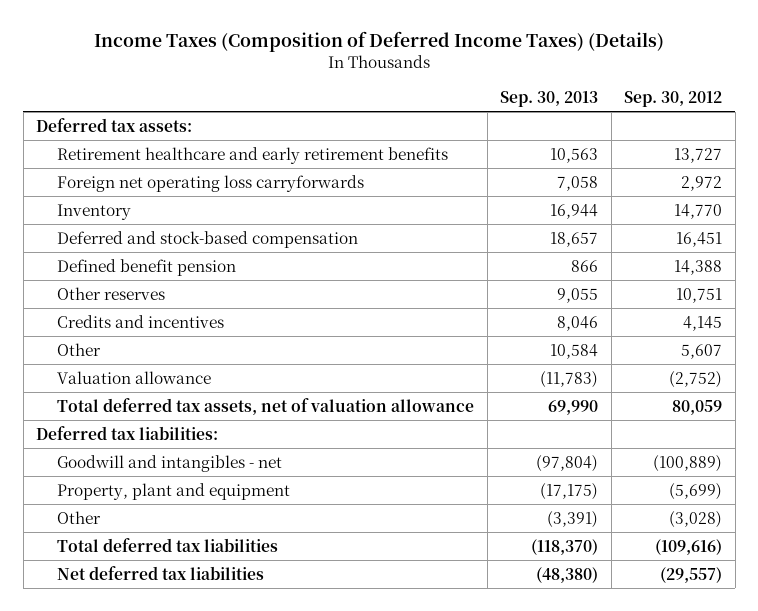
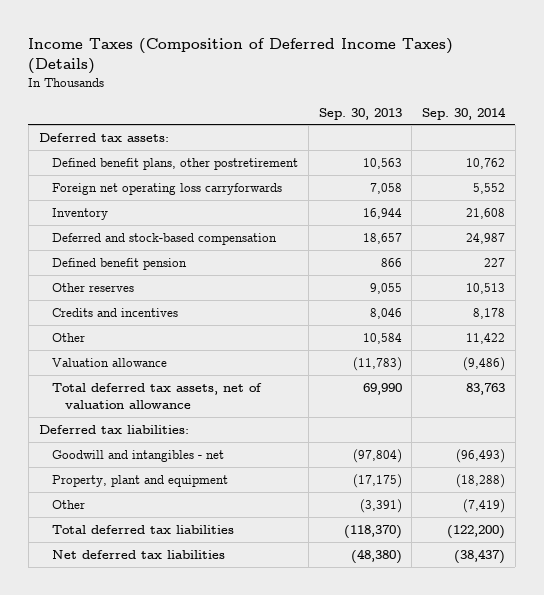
[624,90,723,107] Sep. 30, 2012 -> none
none -> [422,106,507,120] Sep. 30, 2014
[56,146,448,164] Retirement healthcare and early retirement benefits -> [51,157,298,170] Defined benefit plans, other postretirement

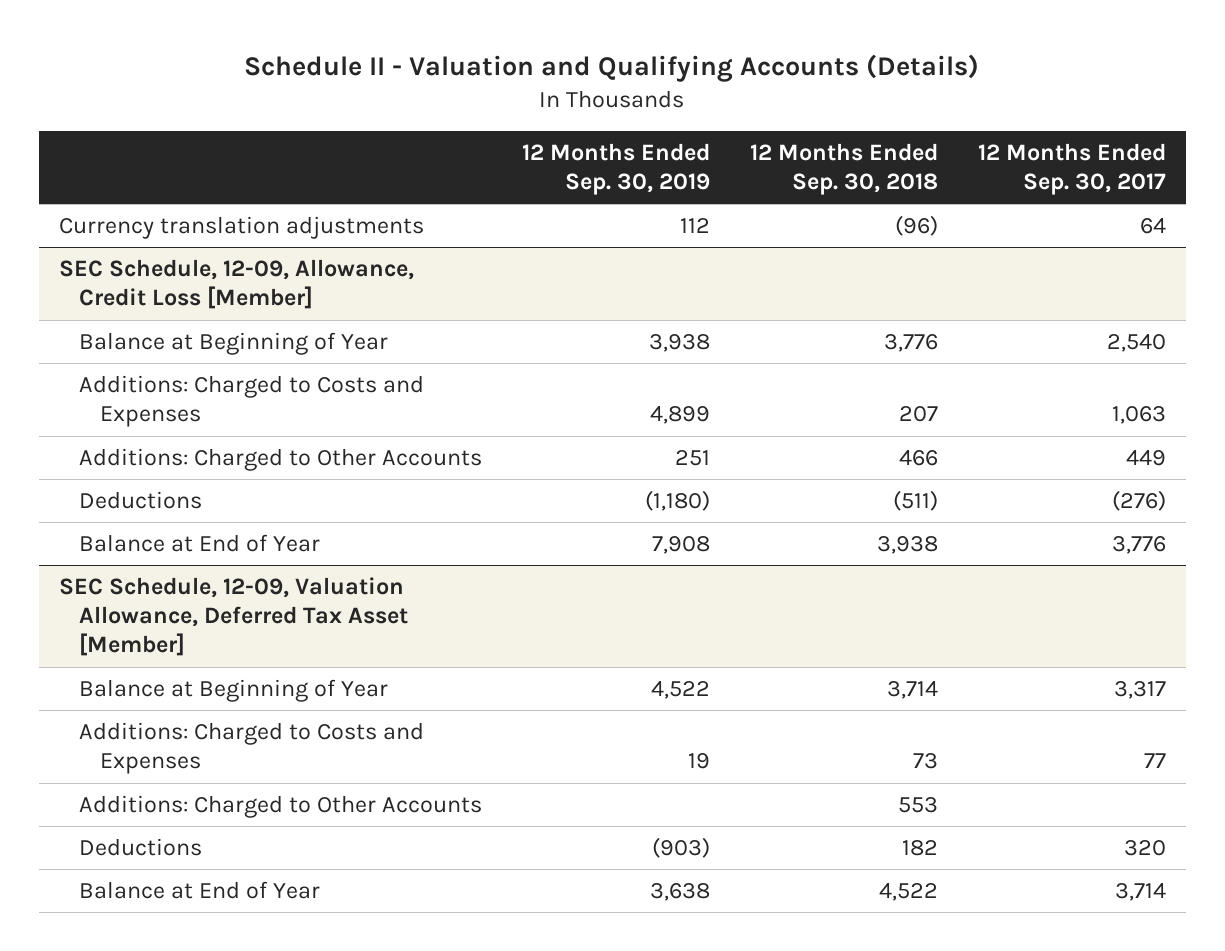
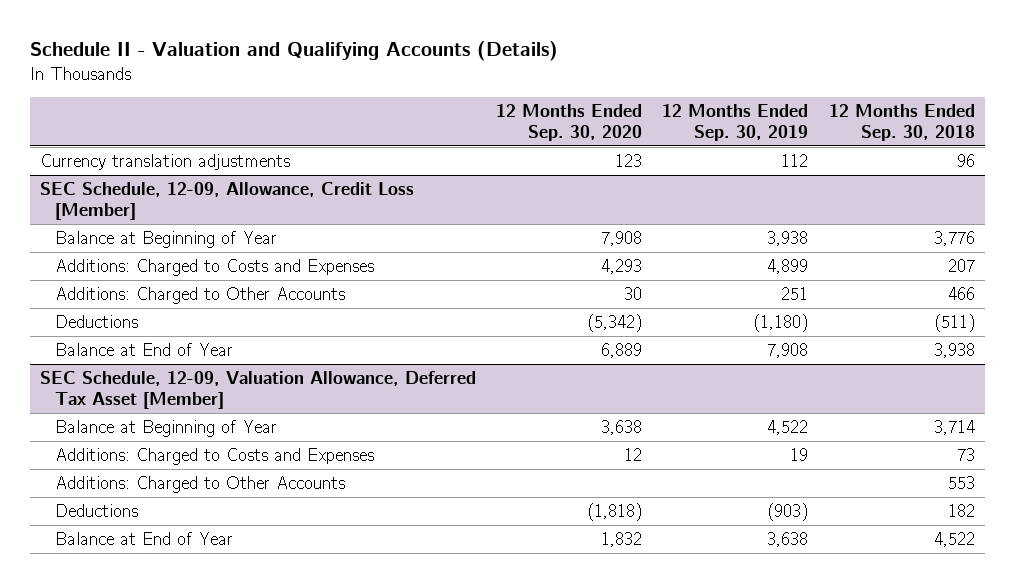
[978,143,1167,196] 12 Months Ended Sep. 30, 2017 -> none
none -> [495,104,642,141] 12 Months Ended Sep. 30, 2020
[895,215,939,237] (96) -> [956,153,975,167] 96

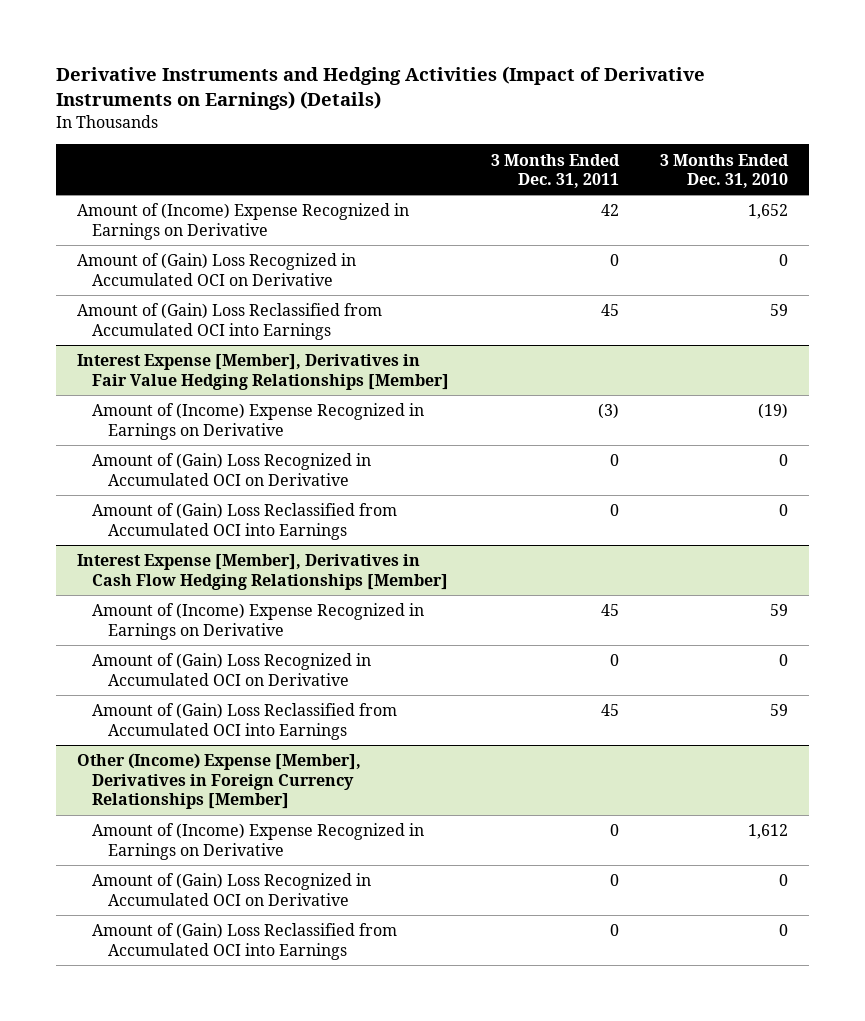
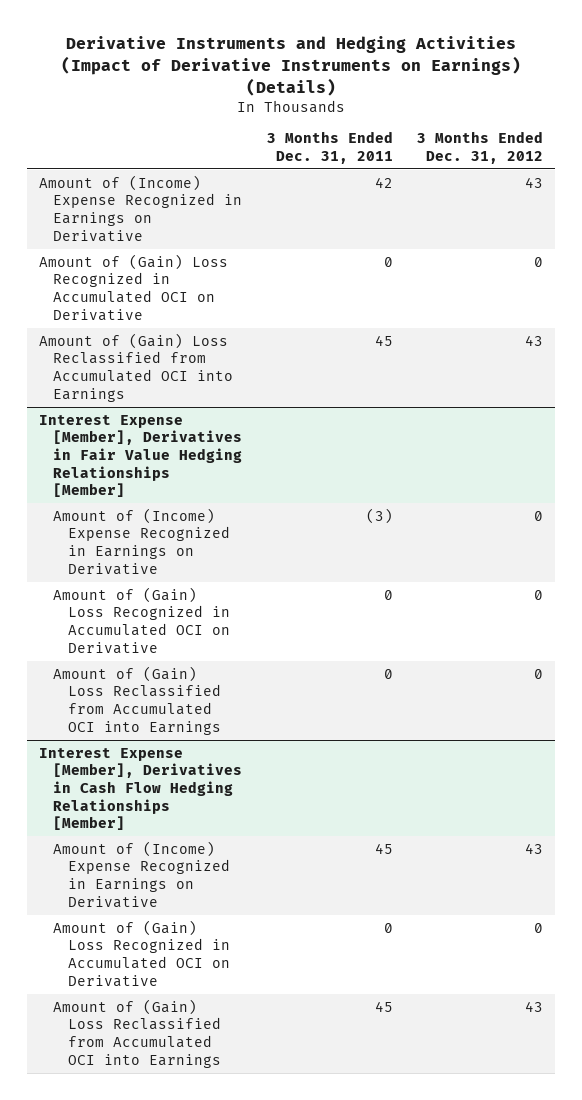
[660,153,790,188] 3 Months Ended Dec. 31, 2010 -> none
none -> [416,131,543,165] 3 Months Ended Dec. 31, 2012
[76,753,361,809] Other (Income) Expense [Member], Derivatives in Foreign Currency Relationships [Member] -> none
[92,823,425,860] Amount of (Income) Expense Recognized in Earnings on Derivative -> none
[92,873,372,906] Amount of (Gain) Loss Recognized in Accumulated OCI on Derivative -> none
[92,923,398,960] Amount of (Gain) Loss Reclassified from Accumulated OCI into Earnings -> none

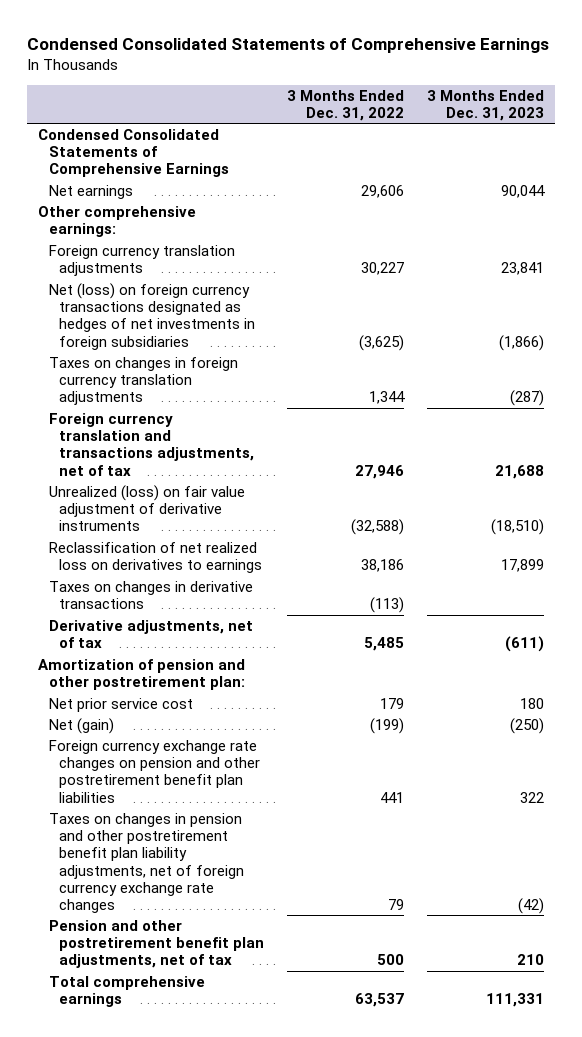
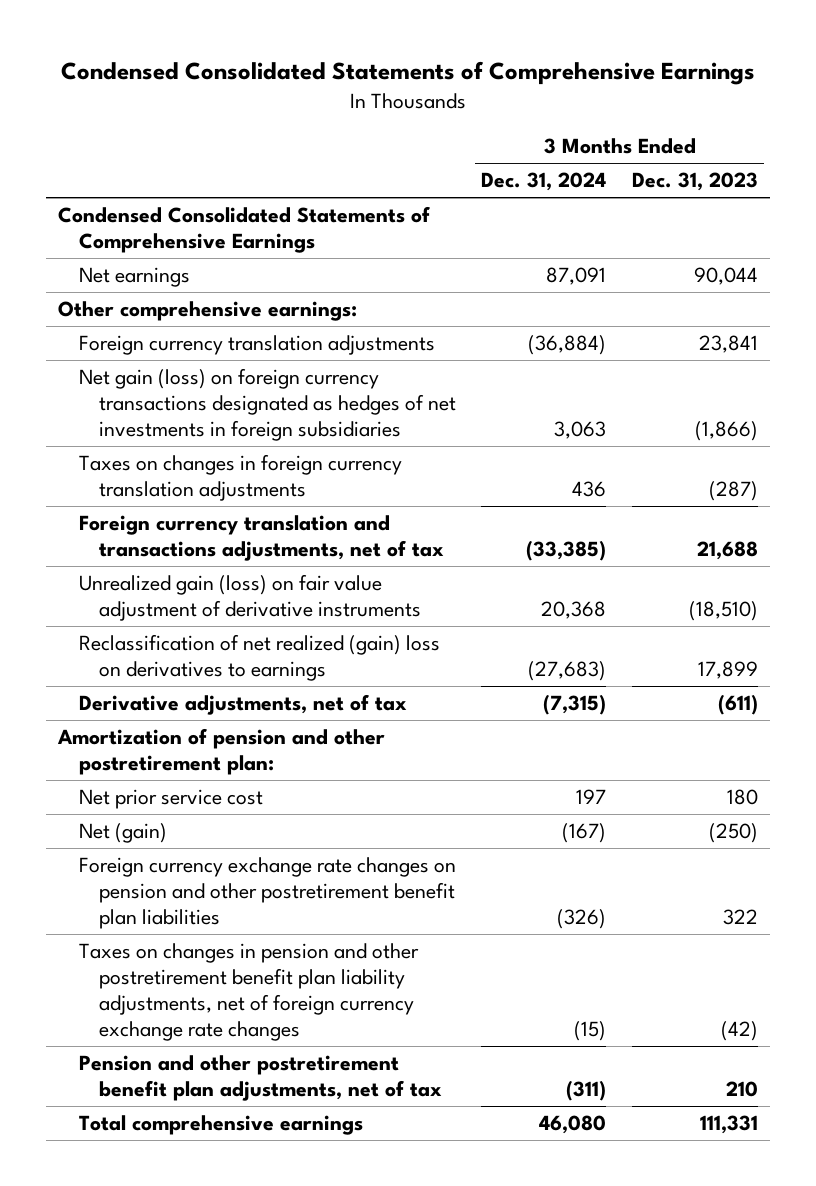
[287,89,405,121] 3 Months Ended Dec. 31, 2022 -> none
none -> [481,172,607,192] Dec. 31, 2024
[48,283,256,350] Net (loss) on foreign currency transactions designated as hedges of net investments in foreign subsidiaries -> [78,368,457,442] Net gain (loss) on foreign currency transactions designated as hedges of net investments in foreign subsidiaries
[48,581,253,610] Taxes on changes in derivative transactions -> none
[48,485,245,532] Unrealized (loss) on fair value adjustment of derivative instruments -> [78,574,422,622] Unrealized gain (loss) on fair value adjustment of derivative instruments
[48,542,263,574] Reclassification of net realized loss on derivatives to earnings -> [78,634,440,682] Reclassification of net realized (gain) loss on derivatives to earnings

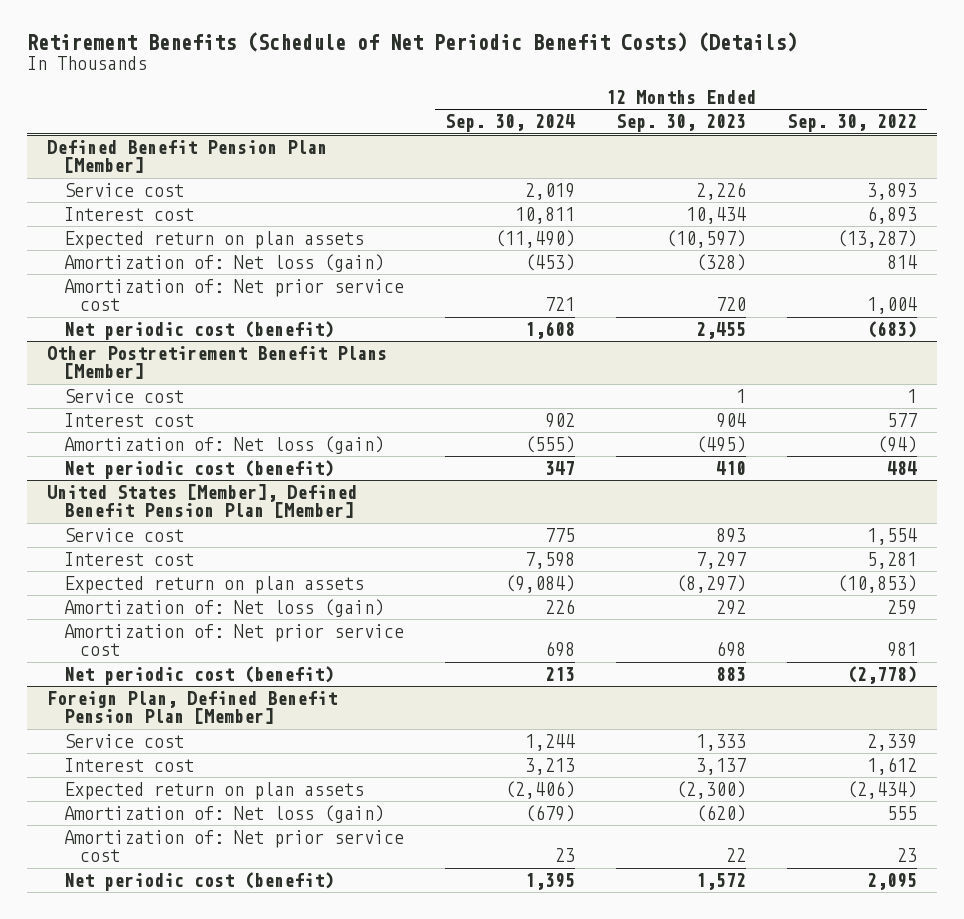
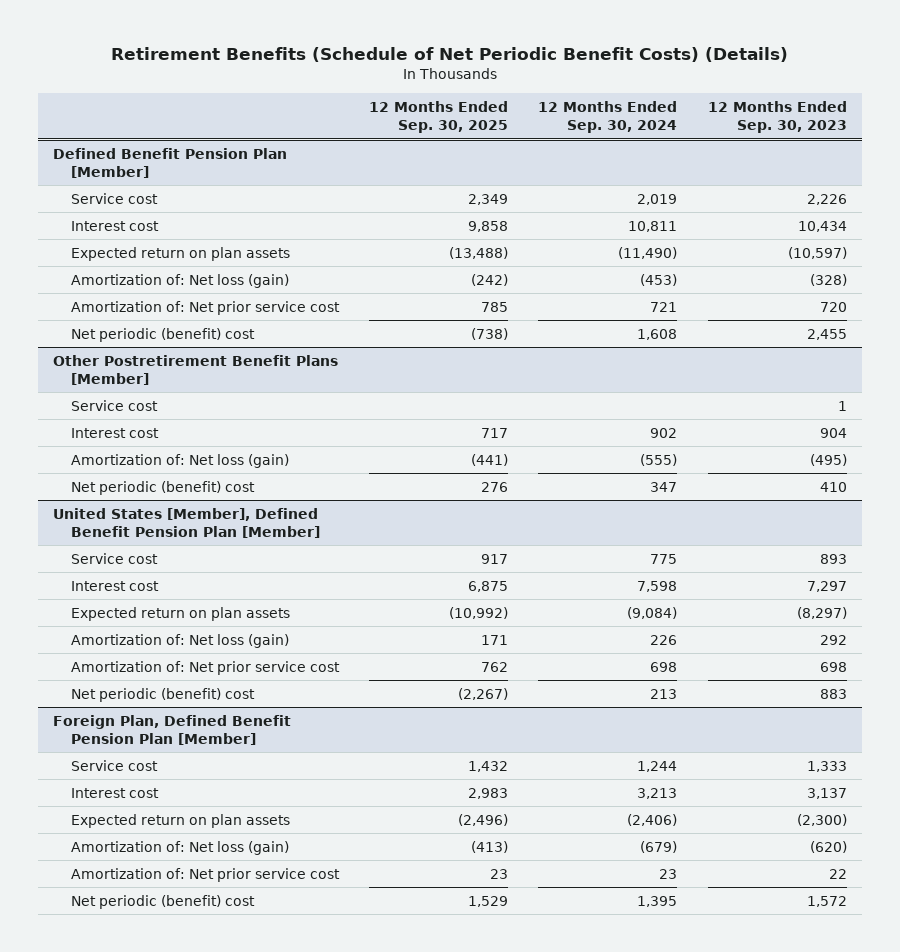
[786,114,917,133] Sep. 30, 2022 -> none
none -> [369,101,509,134] 12 Months Ended Sep. 30, 2025
[63,320,334,340] Net periodic cost (benefit) -> [70,327,255,342] Net periodic (benefit) cost
[63,459,334,479] Net periodic cost (benefit) -> [70,480,255,495] Net periodic (benefit) cost
[63,665,334,685] Net periodic cost (benefit) -> [70,687,255,702] Net periodic (benefit) cost
[63,871,334,891] Net periodic cost (benefit) -> [70,894,255,909] Net periodic (benefit) cost

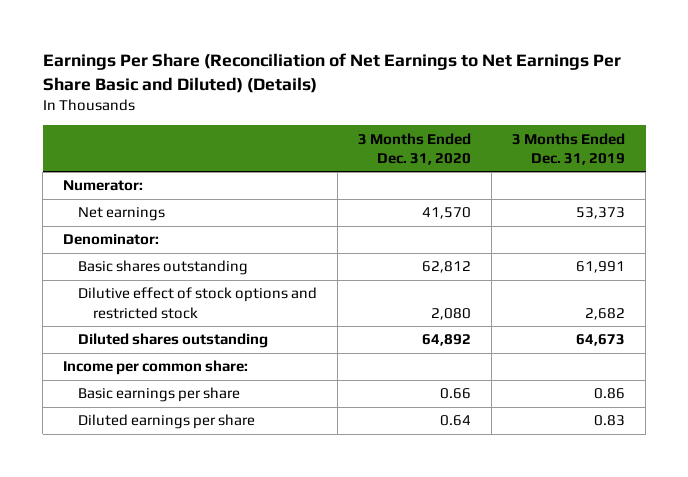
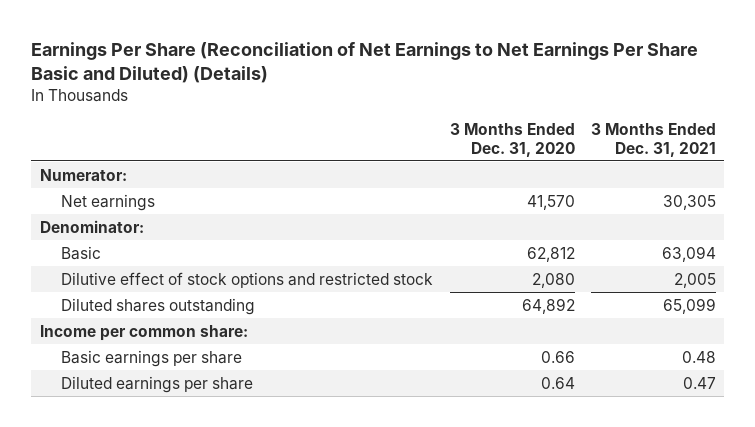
[512,132,626,165] 3 Months Ended Dec. 31, 2019 -> none
none -> [590,123,716,157] 3 Months Ended Dec. 31, 2021
[78,260,249,276] Basic shares outstanding -> [61,245,102,260] Basic

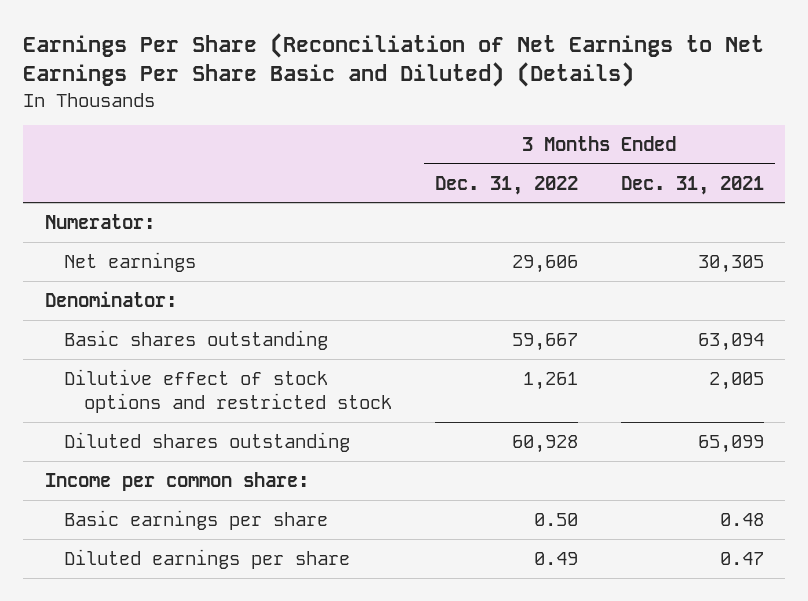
[449,123,575,157] 3 Months Ended Dec. 31, 2020 -> none
none -> [434,175,578,195] Dec. 31, 2022
[61,245,102,260] Basic -> [64,329,329,350] Basic shares outstanding

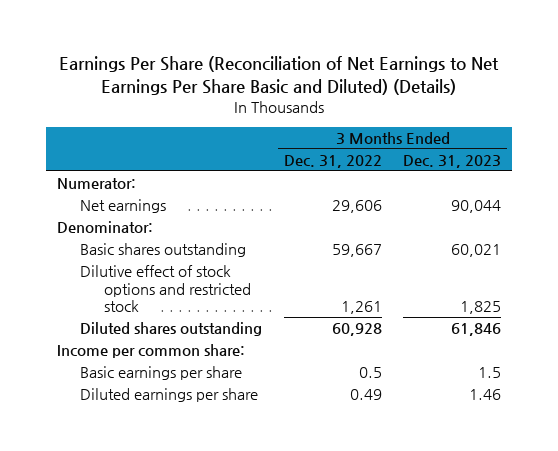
[620,175,764,195] Dec. 31, 2021 -> none
none -> [403,155,502,169] Dec. 31, 2023
[533,512,578,526] 0.50 -> [358,367,382,379] 0.5

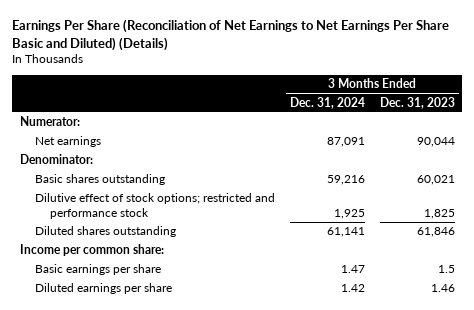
[283,155,382,169] Dec. 31, 2022 -> none
none -> [289,96,365,109] Dec. 31, 2024
[80,265,251,312] Dilutive effect of stock options and restricted stock -> [34,193,275,220] Dilutive effect of stock options; restricted and performance stock

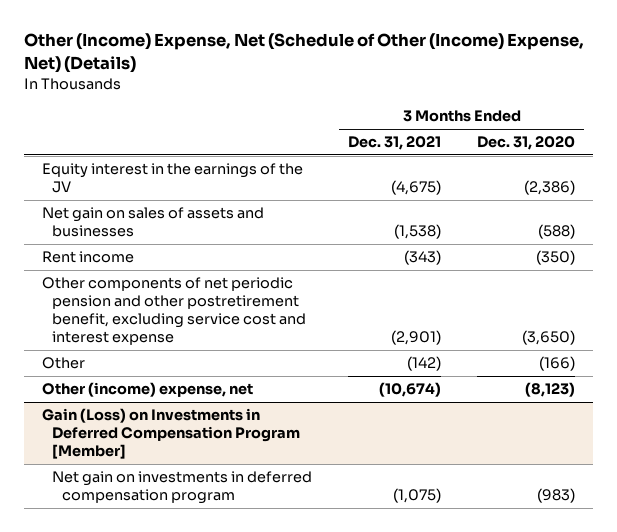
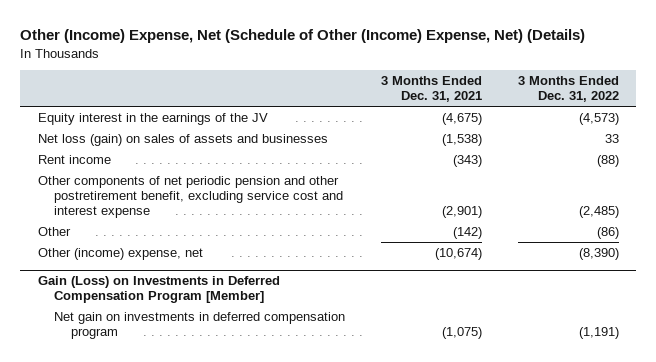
[477,136,576,151] Dec. 31, 2020 -> none
none -> [517,76,619,103] 3 Months Ended Dec. 31, 2022
[41,207,264,238] Net gain on sales of assets and businesses -> [37,133,328,146] Net loss (gain) on sales of assets and businesses

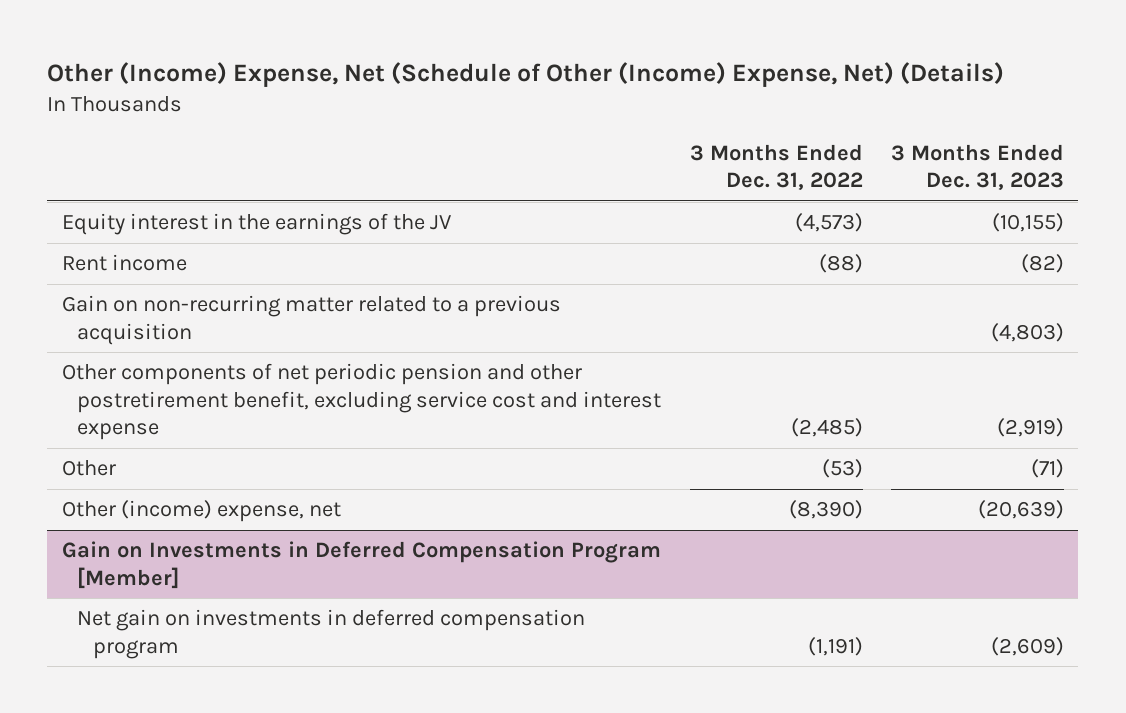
[380,76,482,103] 3 Months Ended Dec. 31, 2021 -> none
none -> [891,143,1065,191] 3 Months Ended Dec. 31, 2023
[37,133,328,146] Net loss (gain) on sales of assets and businesses -> none
none -> [61,295,561,345] Gain on non-recurring matter related to a previous acquisition
[596,226,619,239] (86) -> [821,459,863,479] (53)
[37,276,280,304] Gain (Loss) on Investments in Deferred Compensation Program [Member] -> [61,541,661,589] Gain on Investments in Deferred Compensation Program [Member]

